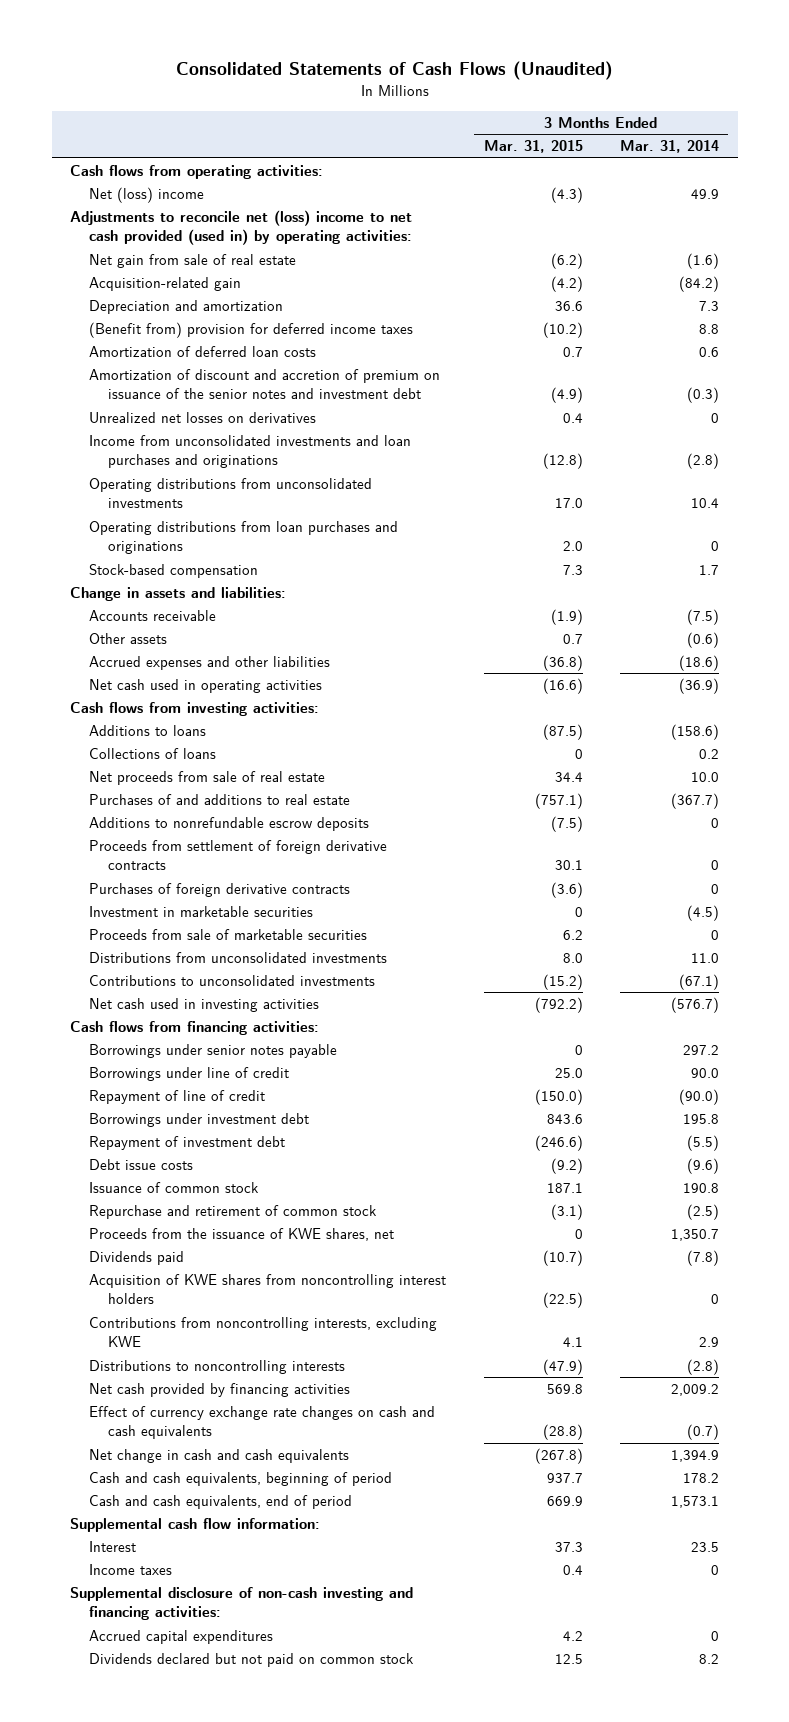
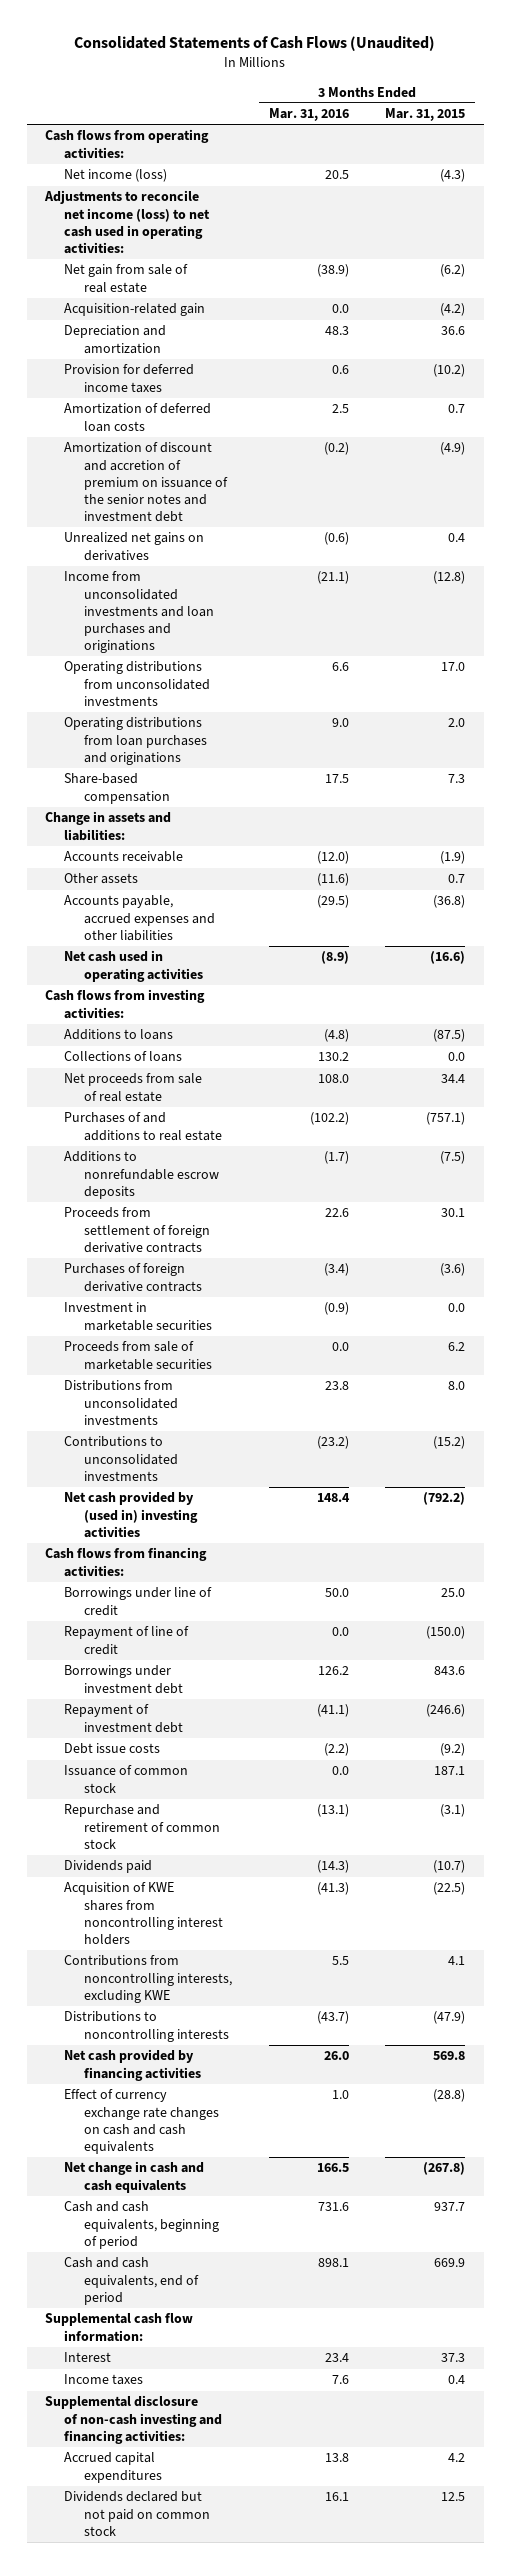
[619,140,719,154] Mar. 31, 2014 -> none
none -> [268,108,349,122] Mar. 31, 2016
[89,187,205,204] Net (loss) income -> [64,169,168,183] Net income (loss)
[70,210,413,246] Adjustments to reconcile net (loss) income to net cash provided (used in) by operating activities: -> [44,190,211,254] Adjustments to reconcile net income (loss) to net cash used in operating activities:
[89,322,414,339] (Benefit from) provision for deferred income taxes -> [64,364,195,393] Provision for deferred income taxes
[89,412,317,424] Unrealized net losses on derivatives -> [64,532,205,561] Unrealized net gains on derivatives
[89,564,259,579] Stock-based compensation -> [64,773,170,804] Share-based compensation
[89,656,331,671] Accrued expenses and other liabilities -> [64,895,215,941] Accounts payable, accrued expenses and other liabilities
[574,749,583,760] 0 -> [448,1052,466,1062] 0.0
[574,907,583,918] 0 -> [448,1303,466,1313] 0.0
[89,998,320,1013] Net cash used in investing activities -> [64,1491,198,1538] Net cash provided by (used in) investing activities
[89,1044,338,1059] Borrowings under senior notes payable -> none
[89,1228,395,1242] Proceeds from the issuance of KWE shares, net -> none

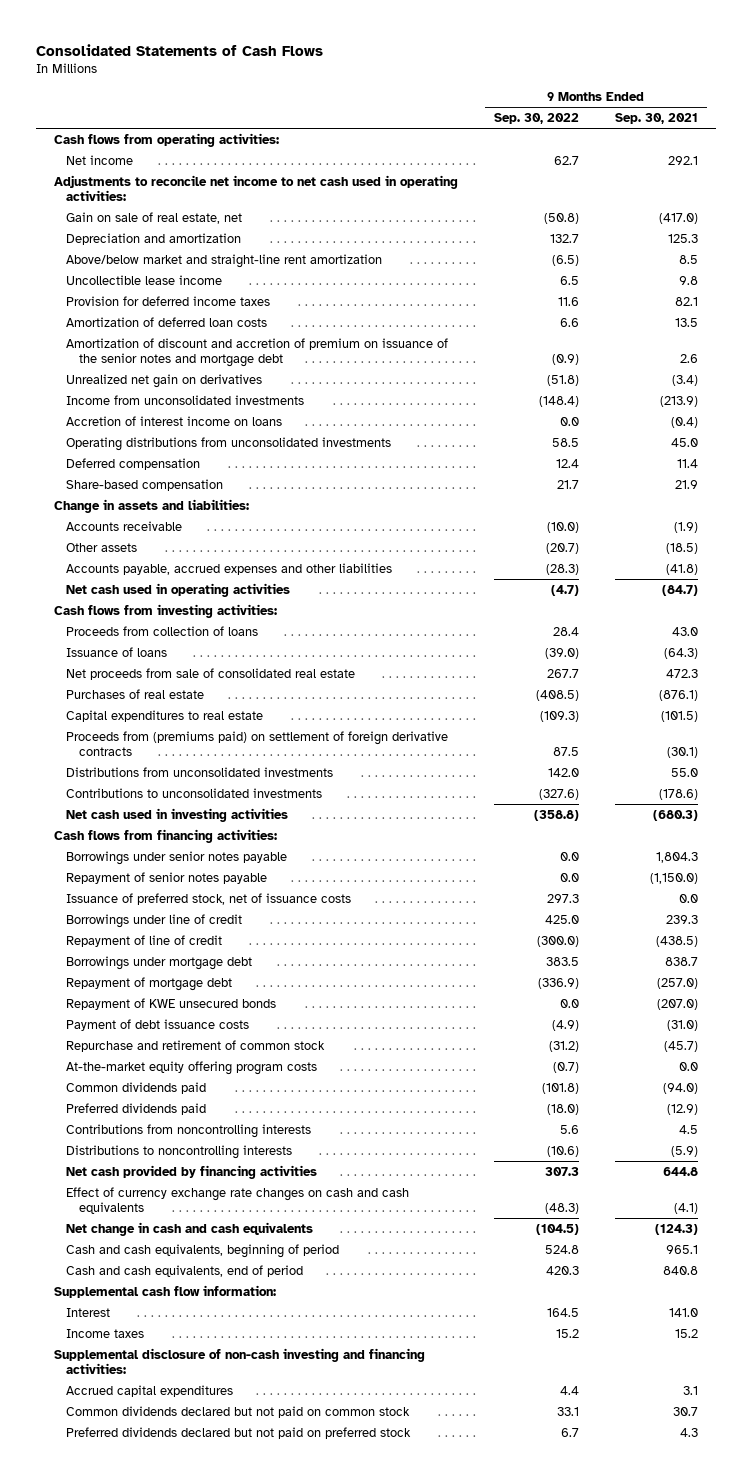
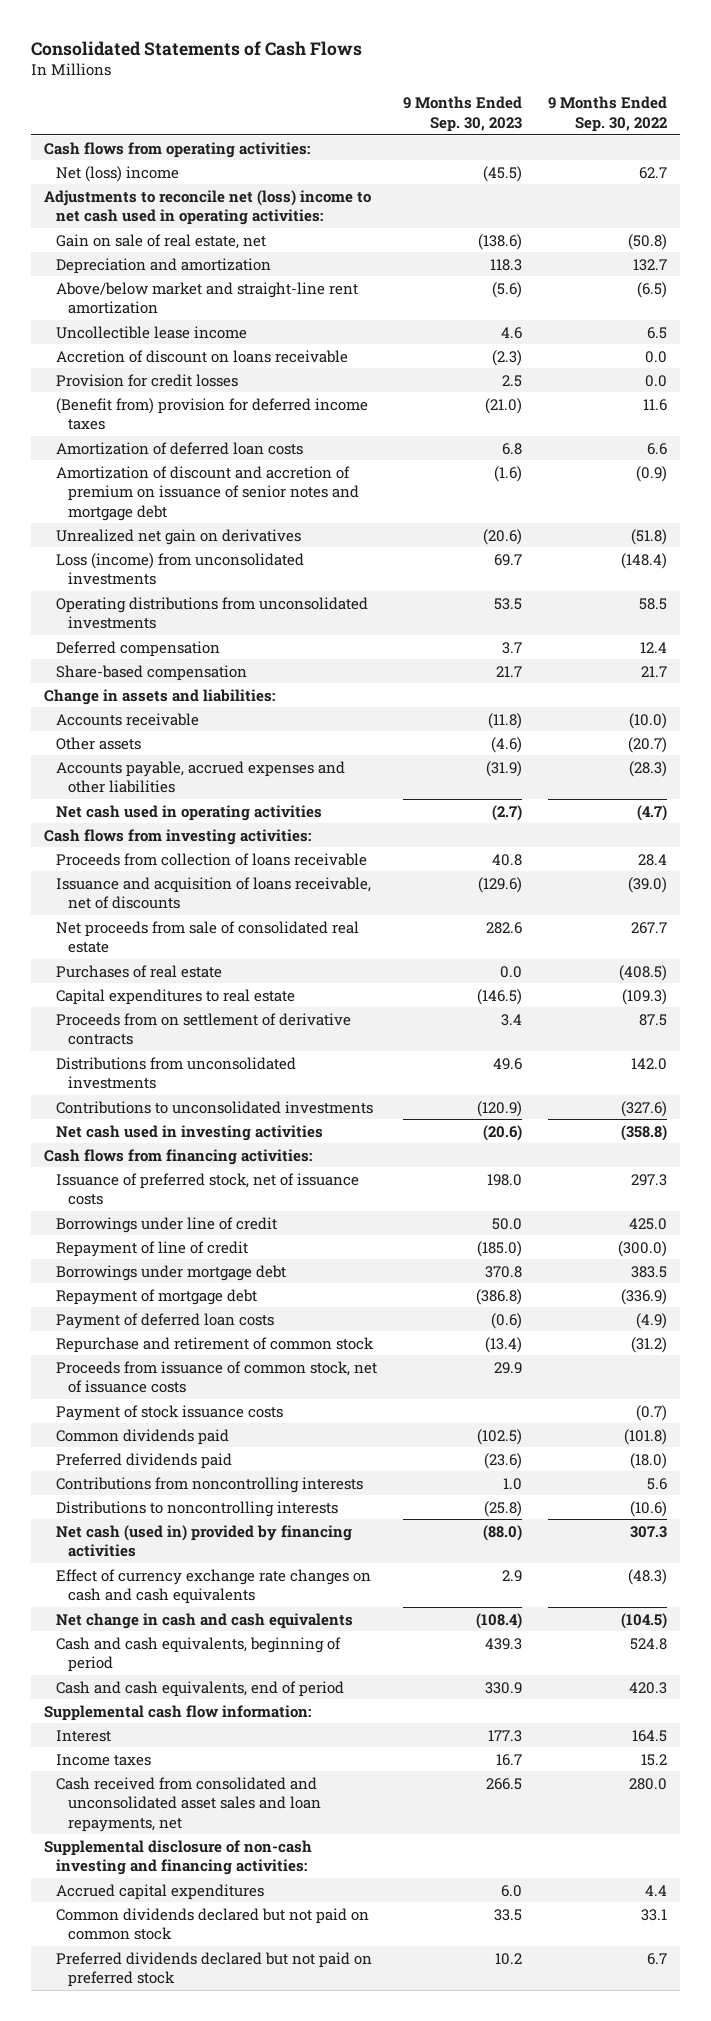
[614,113,698,125] Sep. 30, 2021 -> none
none -> [403,96,523,132] 9 Months Ended Sep. 30, 2023
[66,154,134,165] Net income -> [56,165,180,182] Net (loss) income
[53,174,458,201] Adjustments to reconcile net income to net cash used in operating activities: -> [44,189,372,226] Adjustments to reconcile net (loss) income to net cash used in operating activities:
none -> [56,349,349,363] Accretion of discount on loans receivable
none -> [56,373,239,387] Provision for credit losses
[66,295,271,306] Provision for deferred income taxes -> [56,397,369,431] (Benefit from) provision for deferred income taxes
[66,337,449,367] Amortization of discount and accretion of premium on issuance of the senior notes and mortgage debt -> [56,465,360,521] Amortization of discount and accretion of premium on issuance of senior notes and mortgage debt
[66,415,283,426] Accretion of interest income on loans -> none
[66,394,305,405] Income from unconsolidated investments -> [56,552,305,586] Loss (income) from unconsolidated investments
[66,625,259,636] Proceeds from collection of loans -> [56,852,368,866] Proceeds from collection of loans receivable
[66,646,168,657] Issuance of loans -> [56,876,372,910] Issuance and acquisition of loans receivable, net of discounts
[66,730,449,756] Proceeds from (premiums paid) on settlement of foreign derivative contracts -> [56,1012,352,1046] Proceeds from on settlement of derivative contracts
[66,850,288,865] Borrowings under senior notes payable -> none
[66,871,268,884] Repayment of senior notes payable -> none
[66,997,277,1010] Repayment of KWE unsecured bonds -> none
[66,1018,250,1031] Payment of debt issuance costs -> none
none -> [56,1312,275,1329] Payment of deferred loan costs
none -> [56,1360,378,1394] Proceeds from issuance of common stock, net of issuance costs
[66,1060,318,1075] At-the-market equity offering program costs -> [56,1404,284,1421] Payment of stock issuance costs
[66,1164,318,1179] Net cash provided by financing activities -> [56,1524,353,1558] Net cash (used in) provided by financing activities
none -> [56,1776,322,1832] Cash received from consolidated and unconsolidated asset sales and loan repayments, net

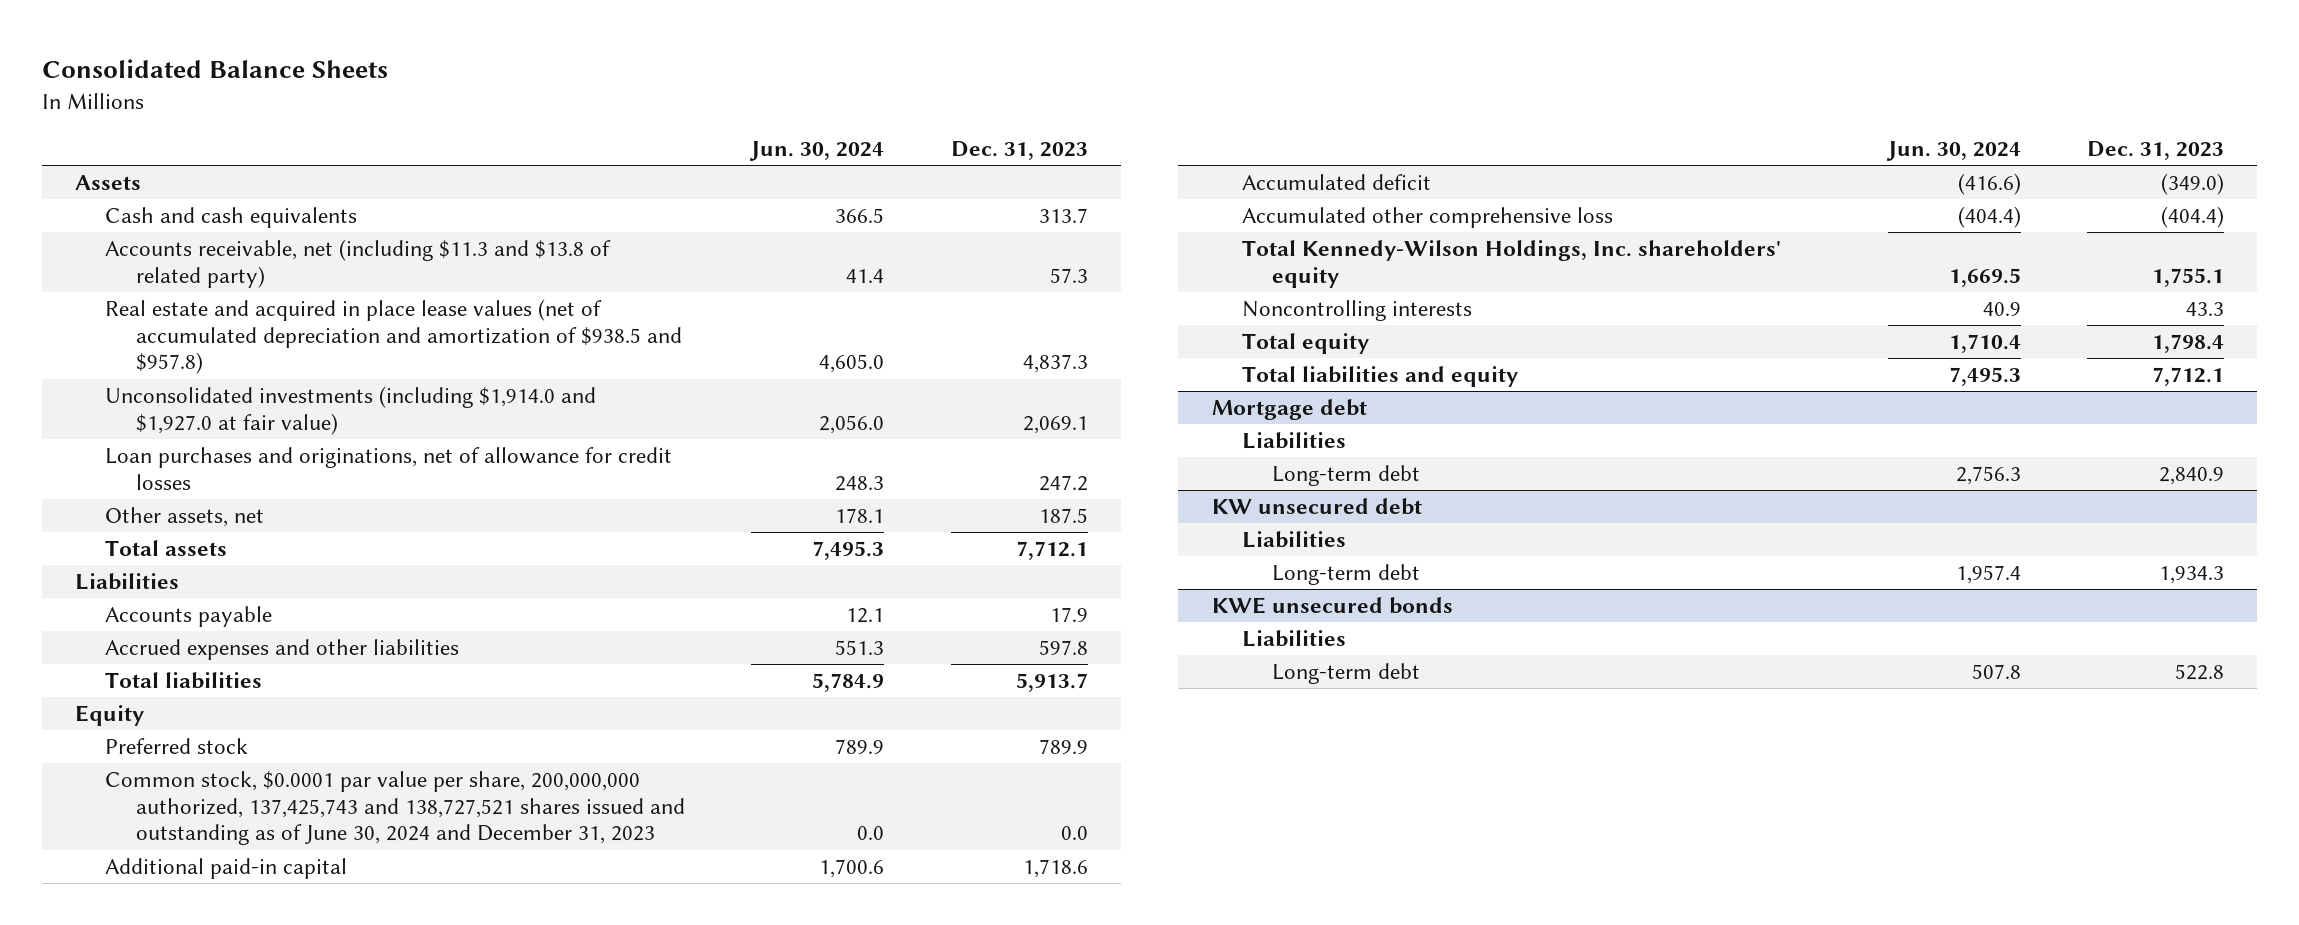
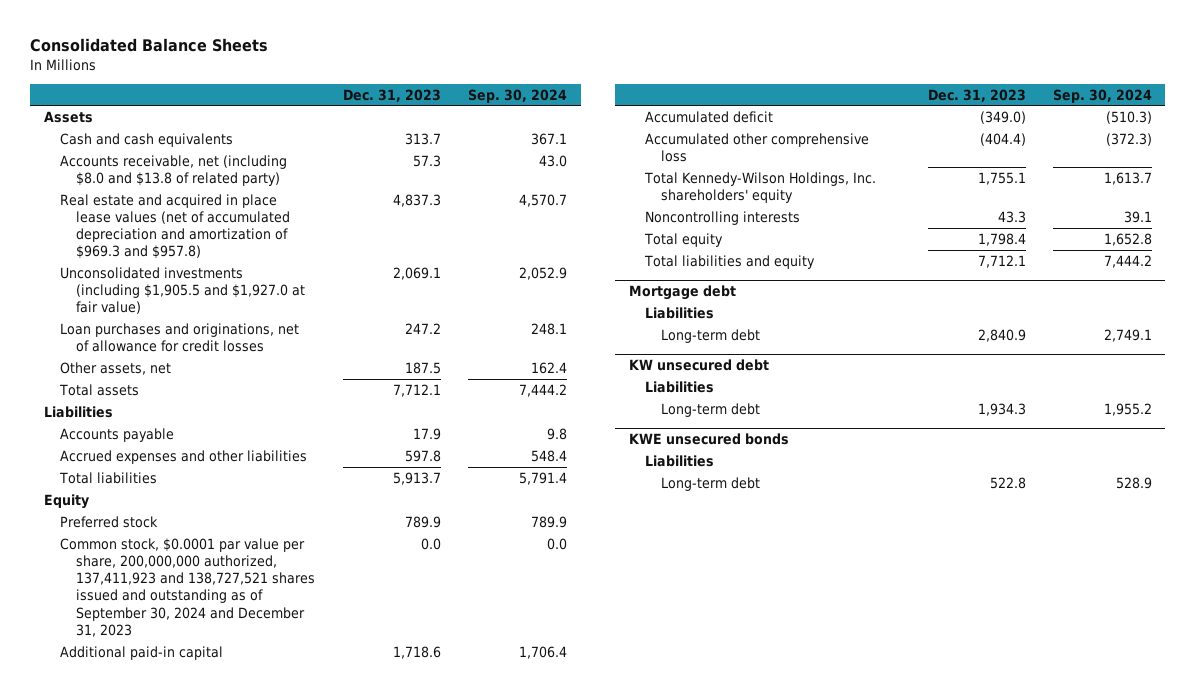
[749,140,885,161] Jun. 30, 2024 -> none
none -> [467,88,567,103] Sep. 30, 2024
[105,239,612,288] Accounts receivable, net (including $11.3 and $13.8 of related party) -> [60,154,288,187] Accounts receivable, net (including $8.0 and $13.8 of related party)
[105,299,682,375] Real estate and acquired in place lease values (net of accumulated depreciation and amortization of $938.5 and $957.8) -> [60,193,291,260] Real estate and acquired in place lease values (net of accumulated depreciation and amortization of $969.3 and $957.8)
[105,386,597,435] Unconsolidated investments (including $1,914.0 and $1,927.0 at fair value) -> [60,266,306,315] Unconsolidated investments (including $1,905.5 and $1,927.0 at fair value)
[105,771,685,846] Common stock, $0.0001 par value per share, 200,000,000 authorized, 137,425,743 and 138,727,521 shares issued and outstanding as of June 30, 2024 and December 31, 2023 -> [60,537,316,637] Common stock, $0.0001 par value per share, 200,000,000 authorized, 137,411,923 and 138,727,521 shares issued and outstanding as of September 30, 2024 and December 31, 2023

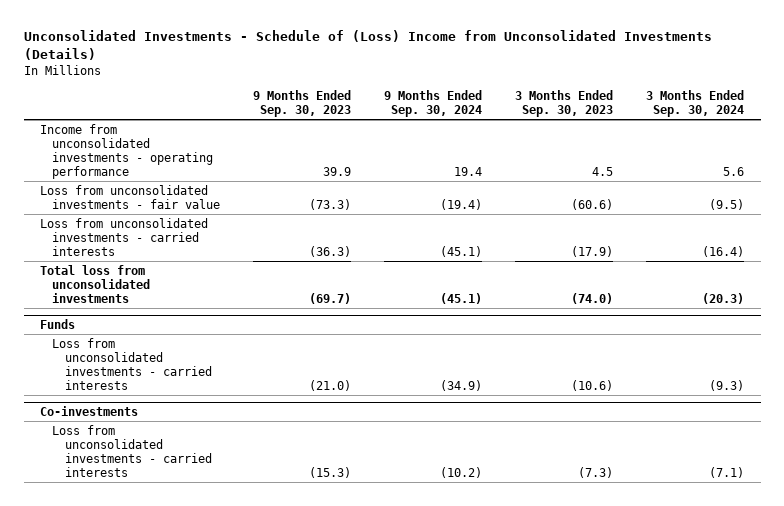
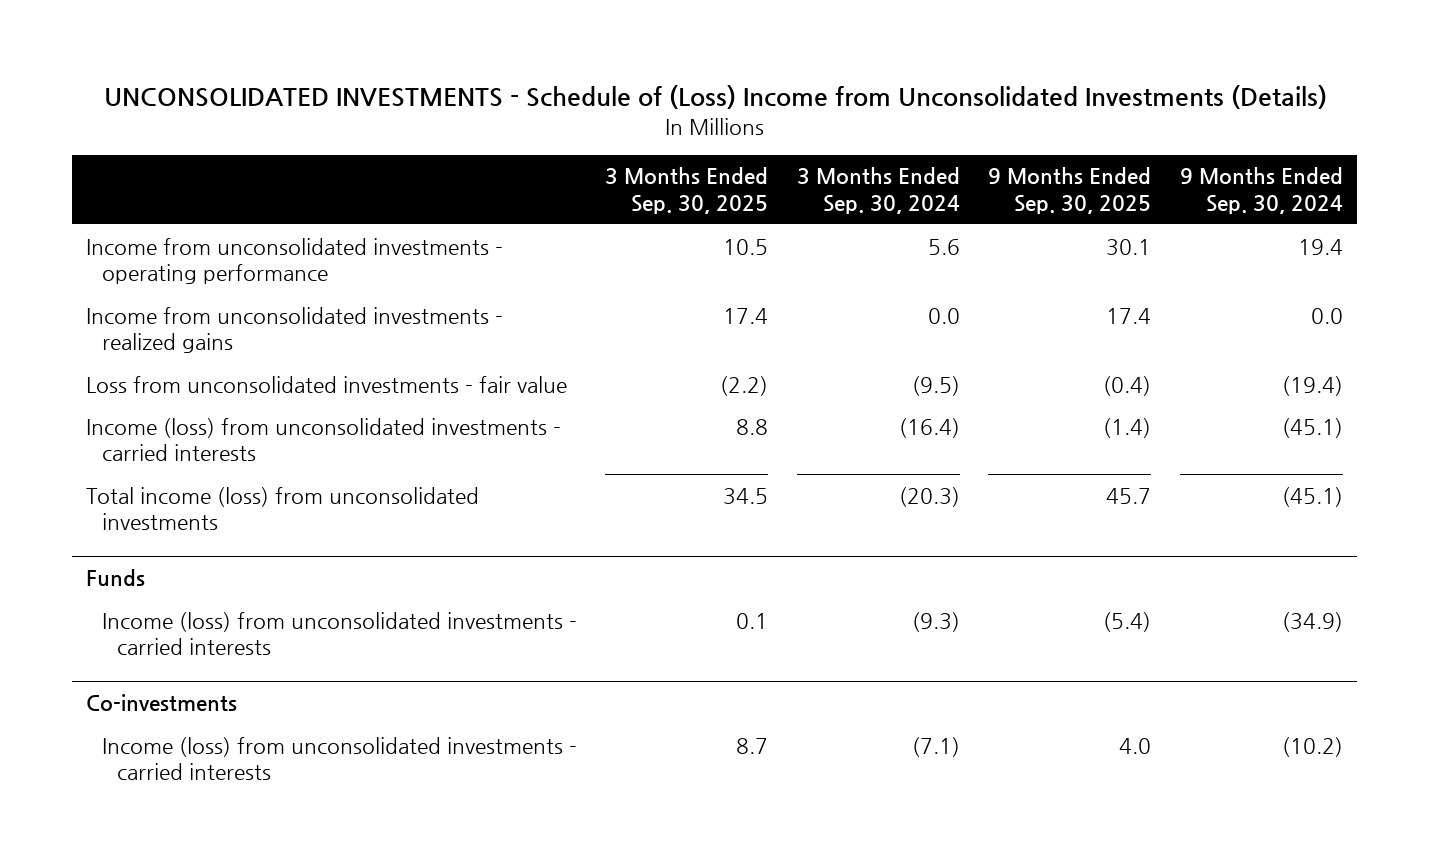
[23,30,712,61] Unconsolidated Investments - Schedule of (Loss) Income from Unconsolidated Investments (Details) -> [103,85,1327,110] UNCONSOLIDATED INVESTMENTS - Schedule of (Loss) Income from Unconsolidated Investments (Details)
[253,89,352,117] 9 Months Ended Sep. 30, 2023 -> none
[515,89,614,117] 3 Months Ended Sep. 30, 2023 -> none
none -> [605,167,769,214] 3 Months Ended Sep. 30, 2025
none -> [988,167,1152,214] 9 Months Ended Sep. 30, 2025
none -> [86,306,504,354] Income from unconsolidated investments - realized gains
[40,217,209,256] Loss from unconsolidated investments - carried interests -> [86,417,562,462] Income (loss) from unconsolidated investments - carried interests
[40,264,151,303] Total loss from unconsolidated investments -> [86,486,480,531] Total income (loss) from unconsolidated investments
[52,337,212,390] Loss from unconsolidated investments - carried interests -> [101,611,577,656] Income (loss) from unconsolidated investments - carried interests
[52,424,212,477] Loss from unconsolidated investments - carried interests -> [101,736,577,781] Income (loss) from unconsolidated investments - carried interests

